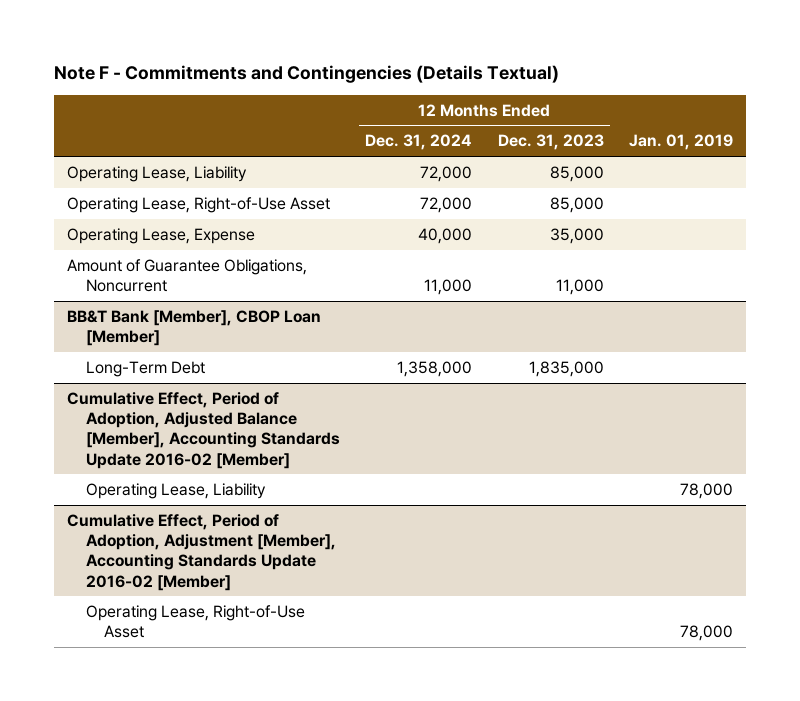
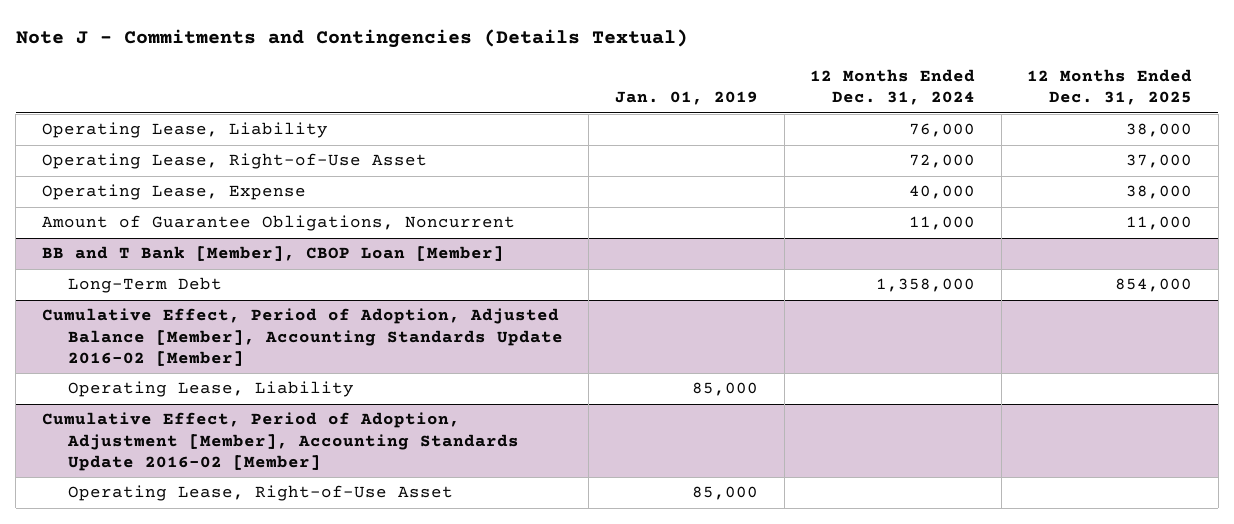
[54,64,560,83] Note F - Commitments and Contingencies (Details Textual) -> [15,29,688,49] Note J - Commitments and Contingencies (Details Textual)
[497,134,604,151] Dec. 31, 2023 -> none
none -> [1027,68,1193,106] 12 Months Ended Dec. 31, 2025
[420,165,473,182] 72,000 -> [909,123,976,138] 76,000
[67,309,322,347] BB&T Bank [Member], CBOP Loan [Member] -> [41,246,504,262] BB and T Bank [Member], CBOP Loan [Member]
[680,482,734,499] 78,000 -> [691,382,758,397] 85,000
[680,625,734,642] 78,000 -> [691,486,758,501] 85,000

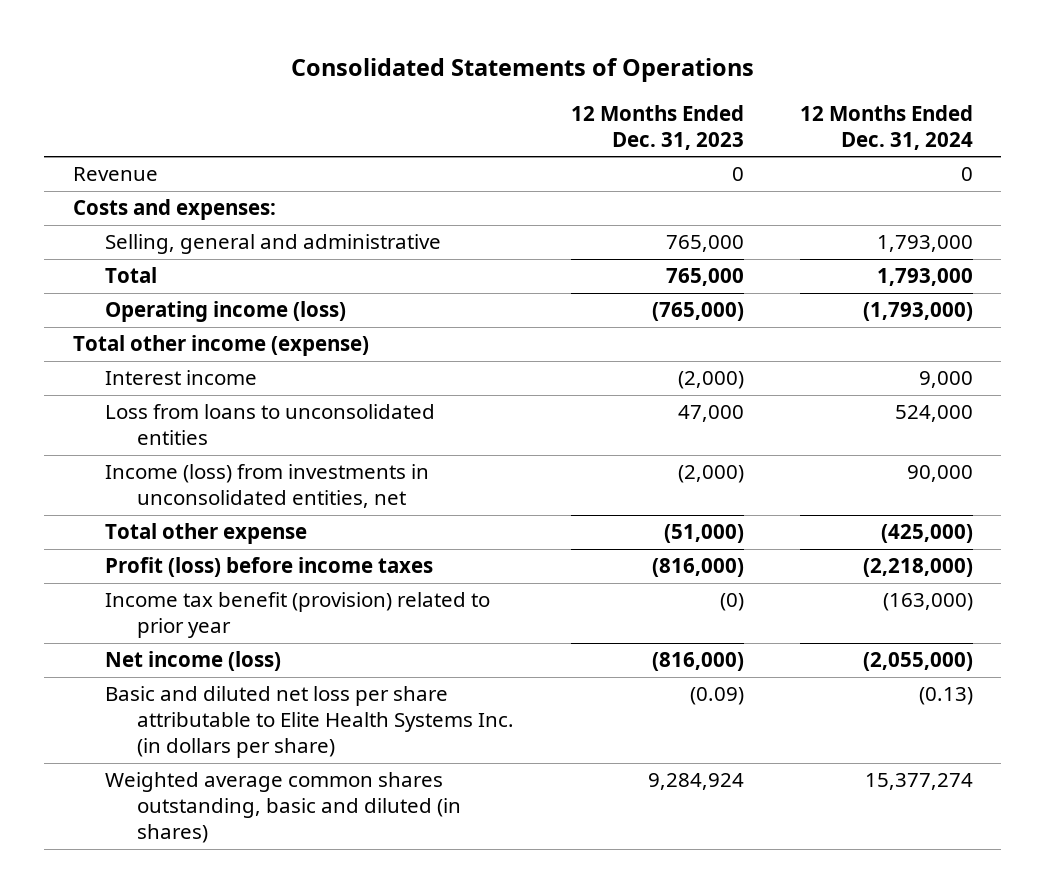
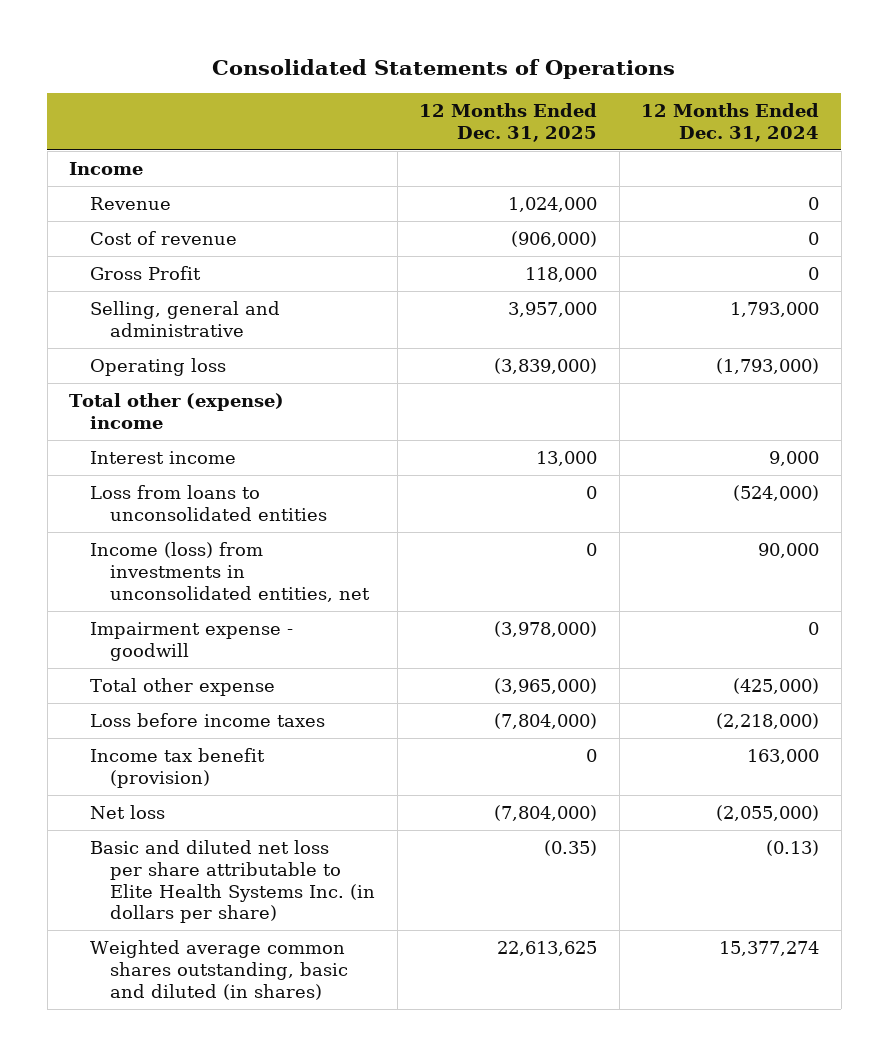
[570,104,744,150] 12 Months Ended Dec. 31, 2023 -> none
none -> [419,102,598,142] 12 Months Ended Dec. 31, 2025
none -> [69,162,144,176] Income
[72,199,276,221] Costs and expenses: -> none
none -> [89,231,237,246] Cost of revenue
none -> [89,266,201,281] Gross Profit
[104,267,157,284] Total -> none
[104,301,346,323] Operating income (loss) -> [89,358,226,377] Operating loss
[72,335,369,357] Total other income (expense) -> [69,393,285,429] Total other (expense) income
[895,405,974,423] 524,000 -> [733,485,820,502] (524,000)
none -> [89,622,293,661] Impairment expense - goodwill
[104,557,433,578] Profit (loss) before income taxes -> [89,713,325,728] Loss before income taxes
[104,592,490,639] Income tax benefit (provision) related to prior year -> [89,748,265,788] Income tax benefit (provision)
[883,593,974,612] (163,000) -> [747,749,820,765] 163,000
[104,651,281,672] Net income (loss) -> [89,805,165,820] Net loss

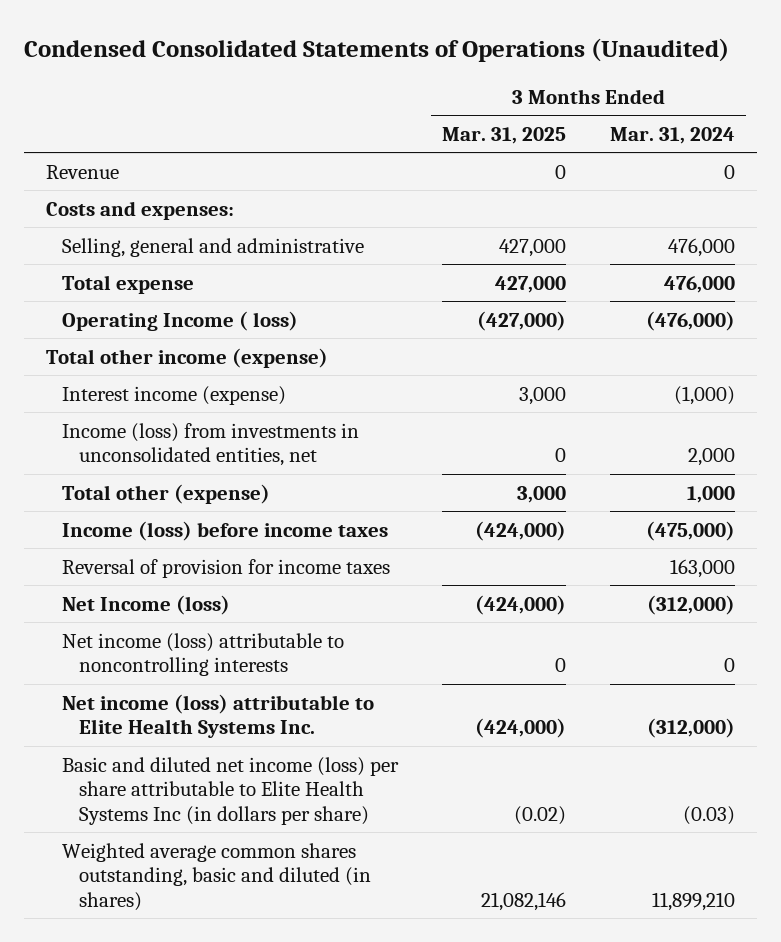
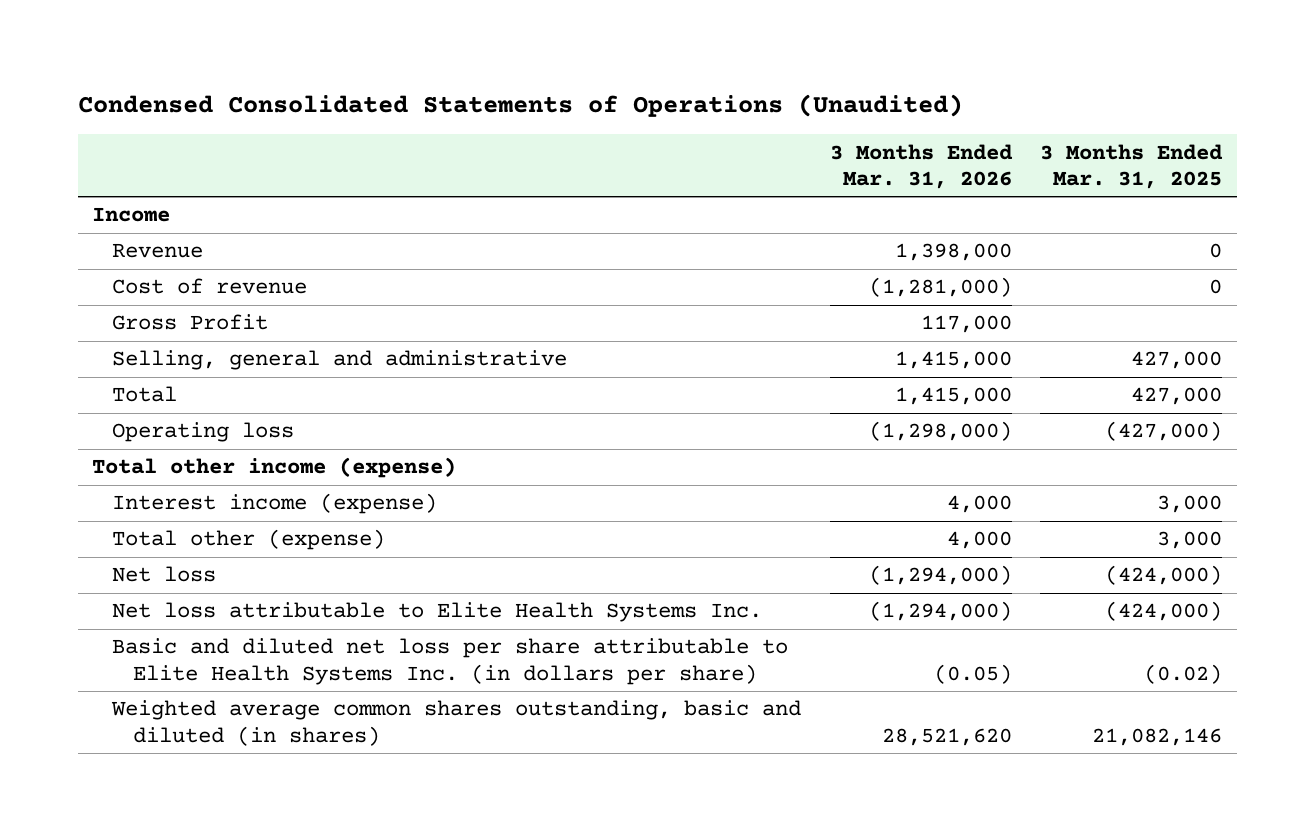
[610,126,736,144] Mar. 31, 2024 -> none
none -> [829,143,1013,190] 3 Months Ended Mar. 31, 2026
none -> [91,207,170,223] Income
[45,200,234,220] Costs and expenses: -> none
none -> [112,278,308,295] Cost of revenue
none -> [112,314,269,331] Gross Profit
[62,274,195,294] Total expense -> [112,386,178,403] Total
[62,310,299,331] Operating Income ( loss) -> [112,422,295,443] Operating loss
[62,422,360,467] Income (loss) from investments in unconsolidated entities, net -> none
[62,520,389,541] Income (loss) before income taxes -> none
[62,558,391,578] Reversal of provision for income taxes -> none
[62,632,345,677] Net income (loss) attributable to noncontrolling interests -> none
[62,594,231,615] Net Income (loss) -> [112,566,217,583] Net loss
[62,693,375,739] Net income (loss) attributable to Elite Health Systems Inc. -> [112,602,763,623] Net loss attributable to Elite Health Systems Inc.
[62,756,400,825] Basic and diluted net income (loss) per share attributable to Elite Health Systems Inc (in dollars per share) -> [112,638,789,685] Basic and diluted net loss per share attributable to Elite Health Systems Inc. (in dollars per share)

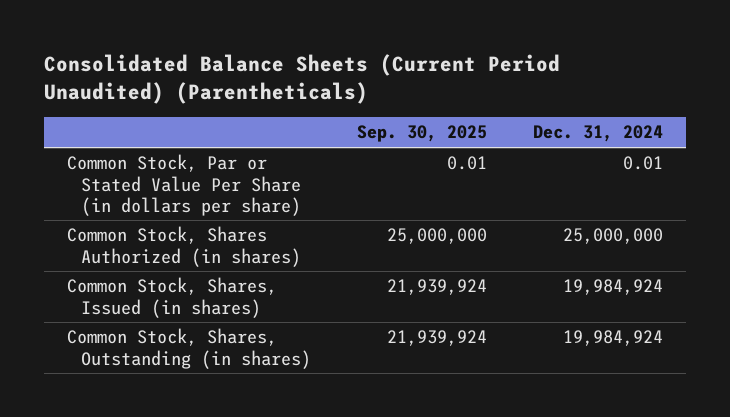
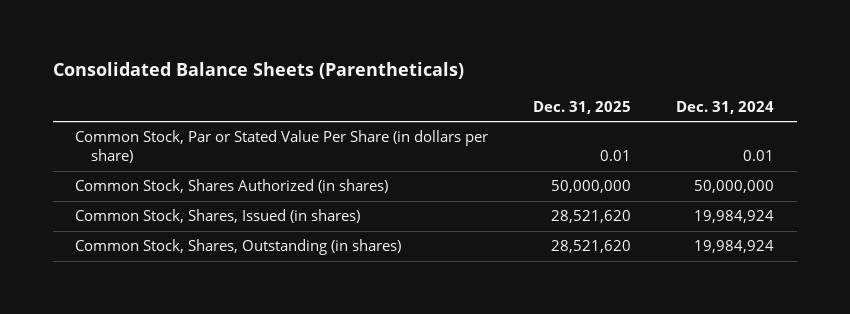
[43,54,560,105] Consolidated Balance Sheets (Current Period Unaudited) (Parentheticals) -> [52,62,464,80] Consolidated Balance Sheets (Parentheticals)
[356,125,487,143] Sep. 30, 2025 -> none
none -> [533,100,632,114] Dec. 31, 2025
[563,228,664,245] 25,000,000 -> [694,180,775,194] 50,000,000

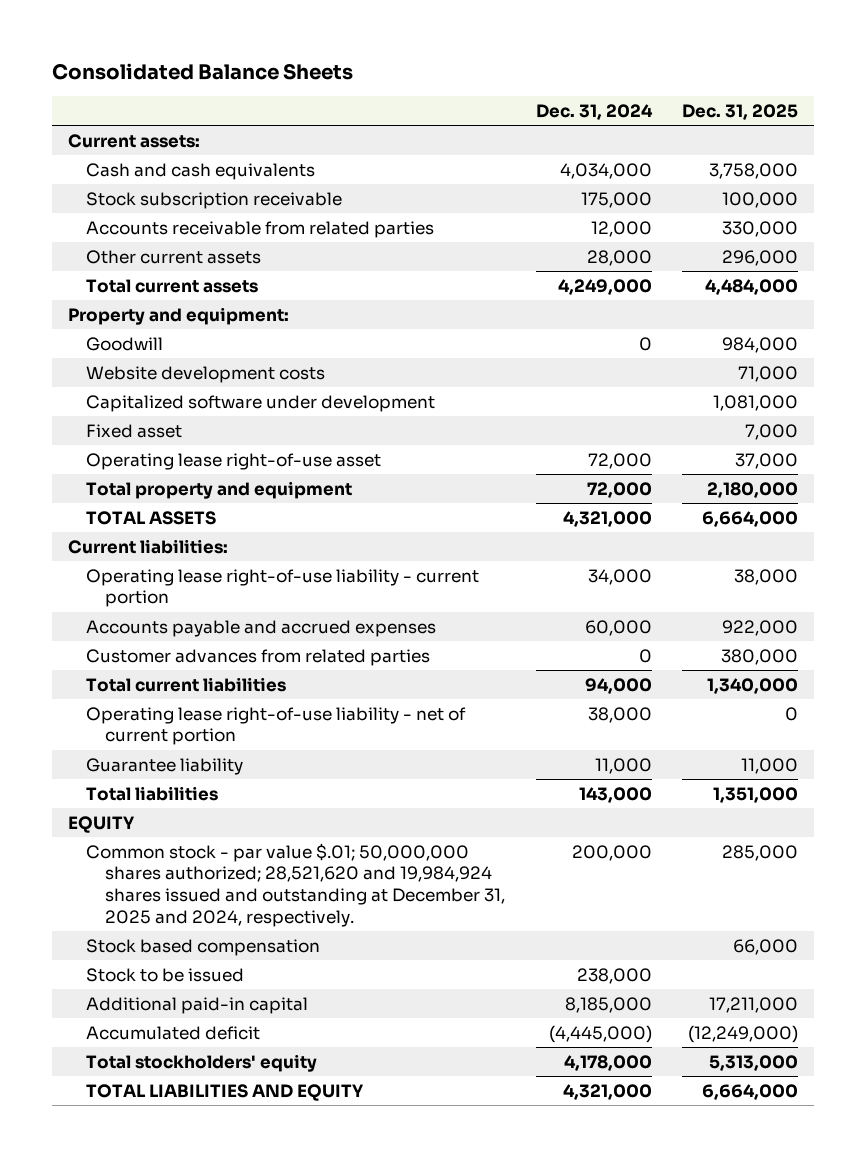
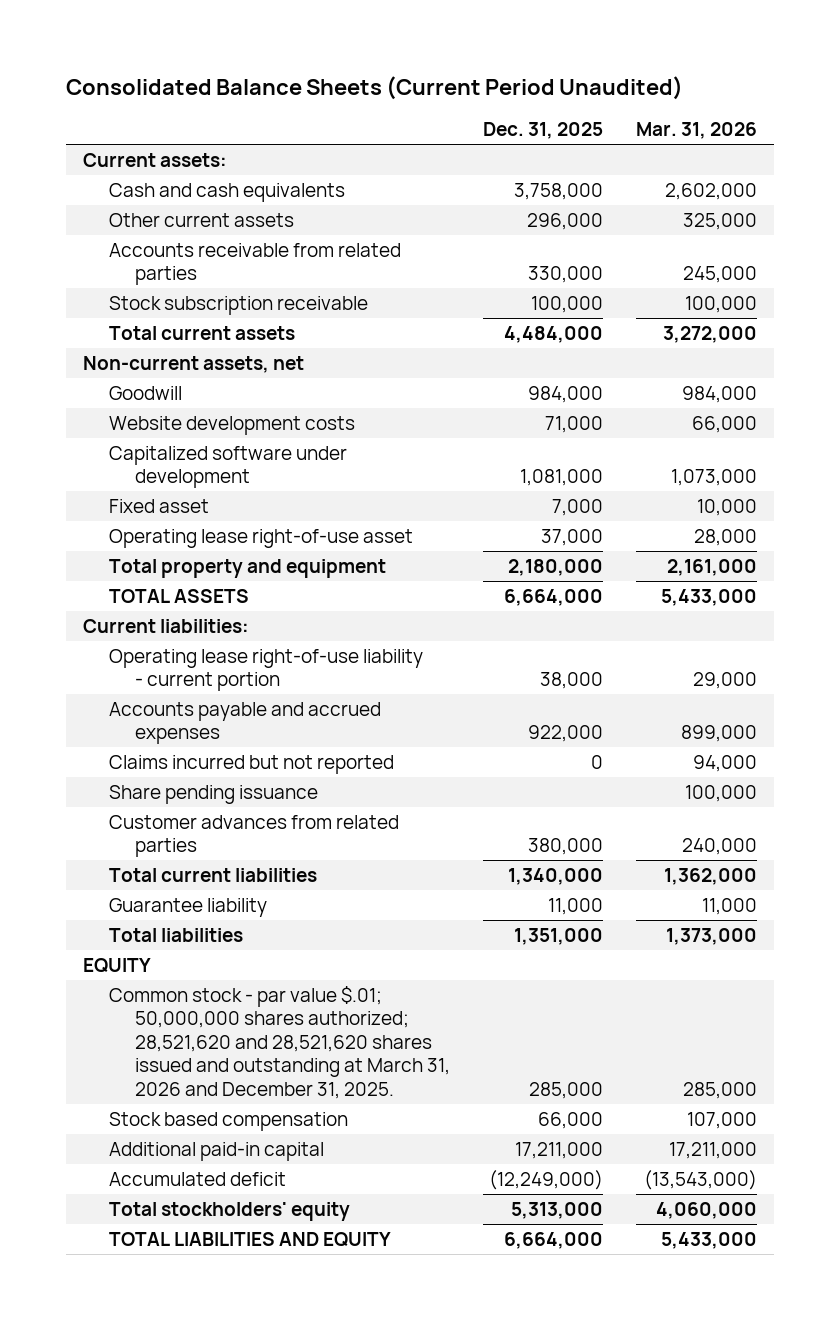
[52,62,354,80] Consolidated Balance Sheets -> [65,76,683,101] Consolidated Balance Sheets (Current Period Unaudited)
[535,103,653,120] Dec. 31, 2024 -> none
none -> [636,122,758,140] Mar. 31, 2026
[86,220,435,238] Accounts receivable from related parties -> [108,242,401,286] Accounts receivable from related parties
[86,191,343,209] Stock subscription receivable -> [108,295,368,315] Stock subscription receivable
[67,306,289,325] Property and equipment: -> none
none -> [82,355,304,373] Non-current assets, net
none -> [108,754,394,774] Claims incurred but not reported
none -> [108,784,318,804] Share pending issuance
[86,706,467,746] Operating lease right-of-use liability - net of current portion -> none
[86,842,505,927] Common stock - par value $.01; 50,000,000 shares authorized; 28,521,620 and 19,984,924 shares issued and outstanding at December 31, 2025 and 2024, respectively. -> [108,985,450,1099] Common stock - par value $.01; 50,000,000 shares authorized; 28,521,620 and 28,521,620 shares issued and outstanding at March 31, 2026 and December 31, 2025.
[86,967,245,982] Stock to be issued -> none

